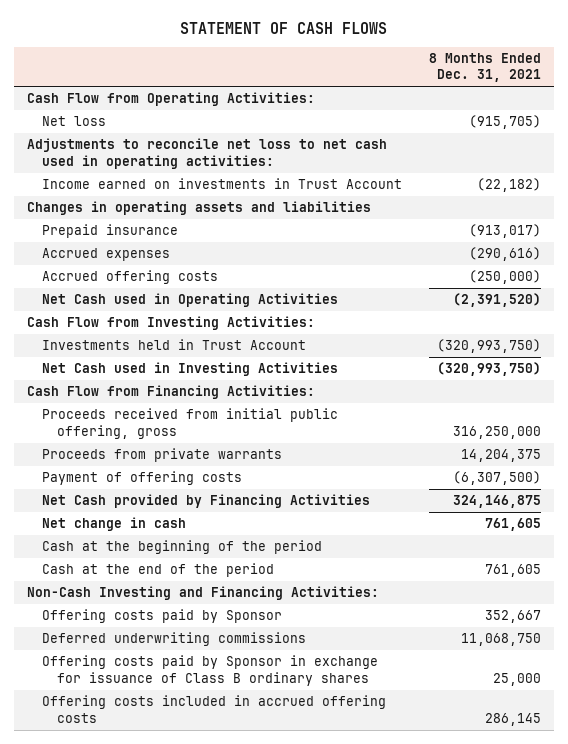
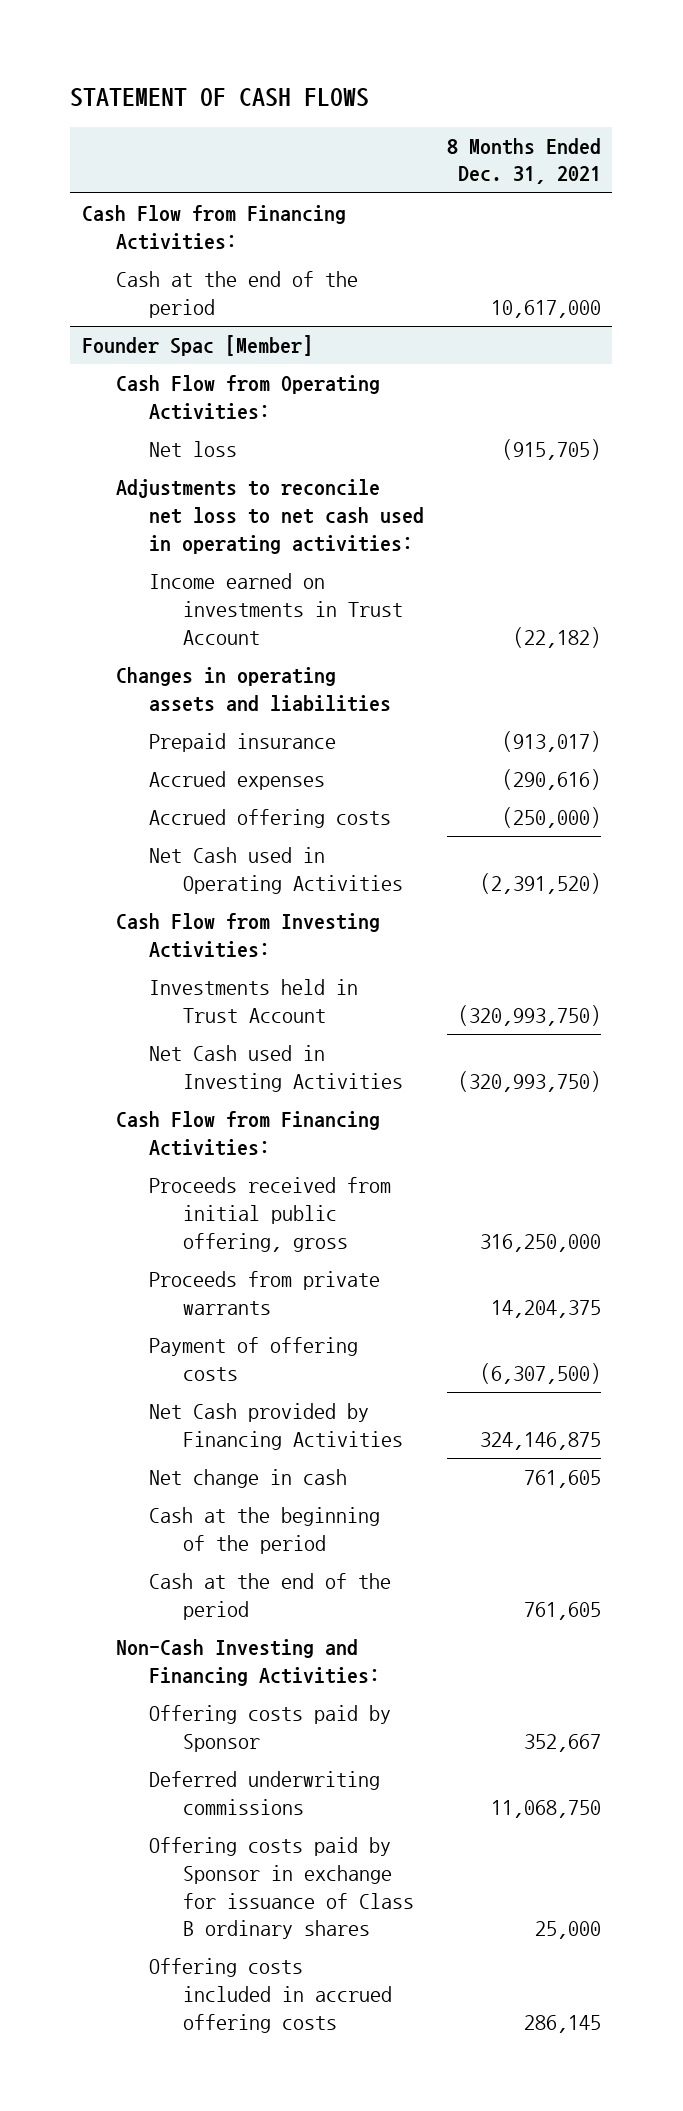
none -> [81,205,346,250] Cash Flow from Financing Activities:
none -> [115,271,358,318] Cash at the end of the period
none -> [81,335,313,357] Founder Spac [Member]

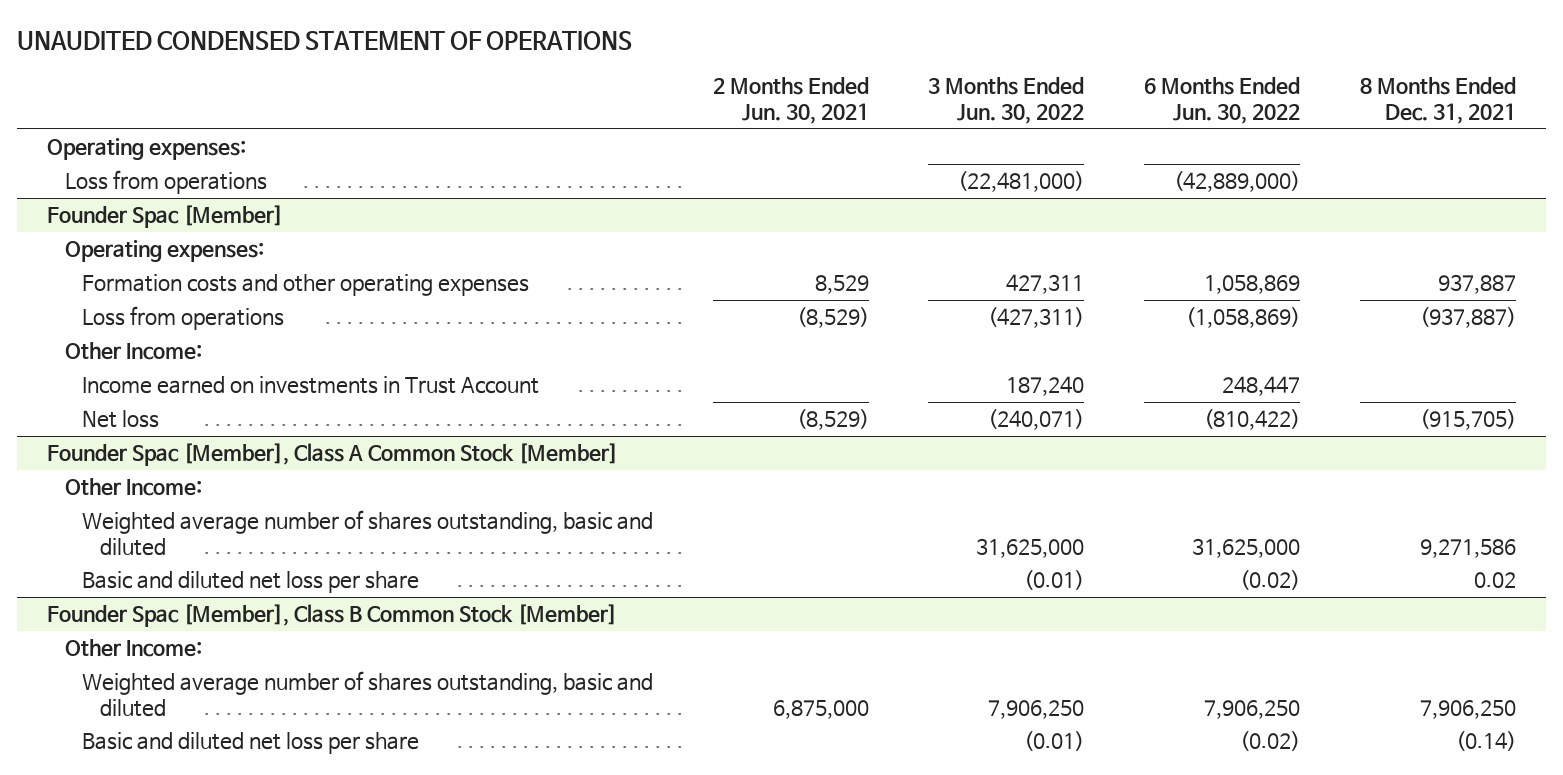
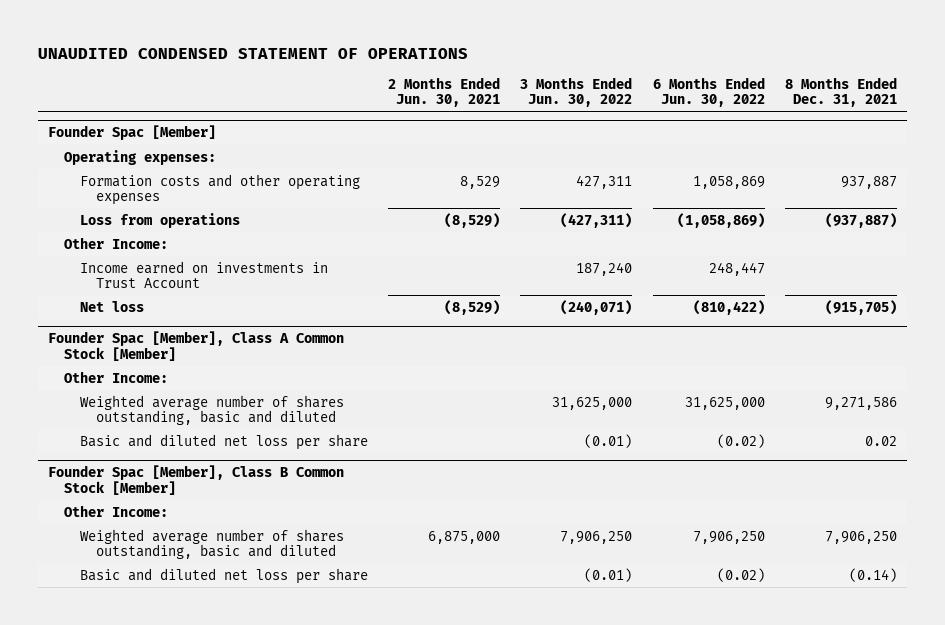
[47,138,247,161] Operating expenses: -> none
[64,170,267,195] Loss from operations -> none

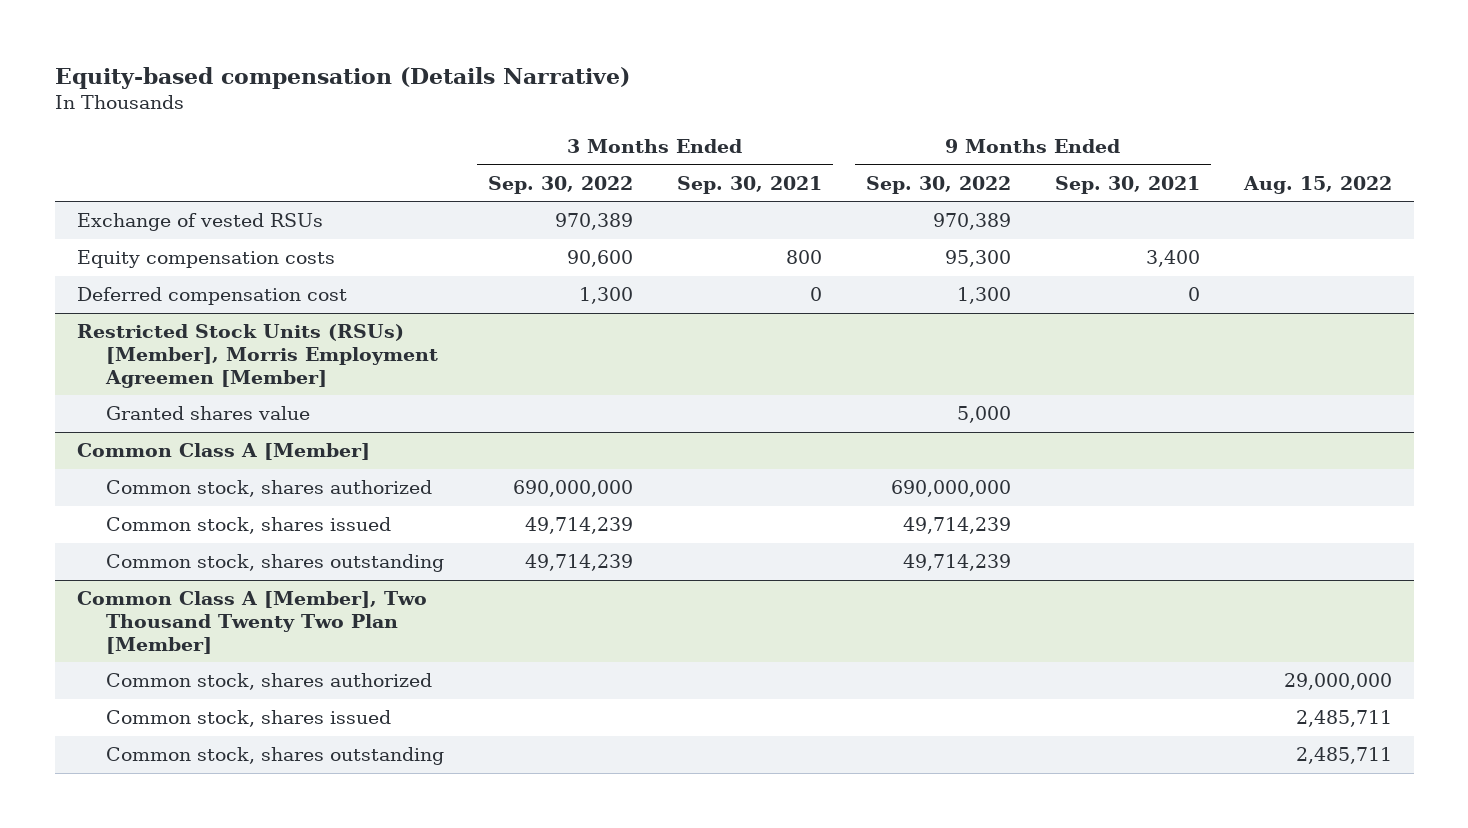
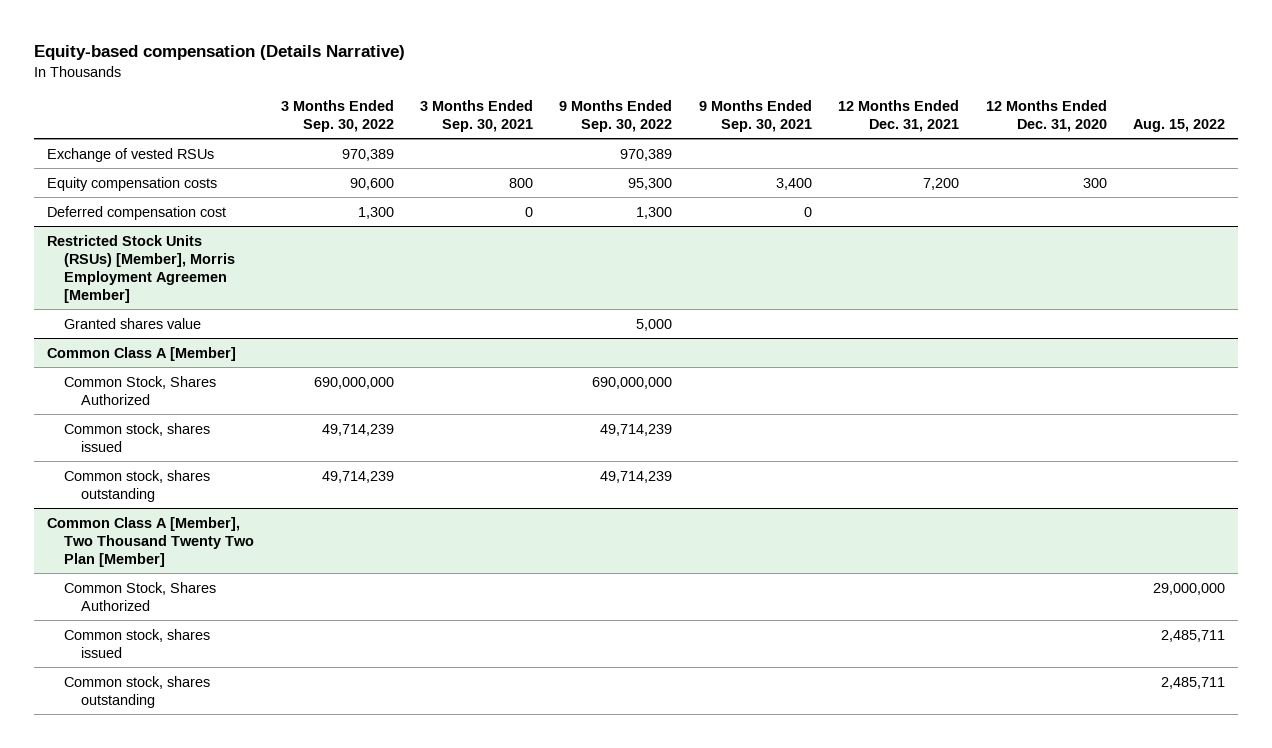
none -> [838,99,960,132] 12 Months Ended Dec. 31, 2021
none -> [985,99,1107,132] 12 Months Ended Dec. 31, 2020
[106,480,433,498] Common stock, shares authorized -> [64,375,217,405] Common Stock, Shares Authorized
[106,673,433,691] Common stock, shares authorized -> [64,581,217,611] Common Stock, Shares Authorized

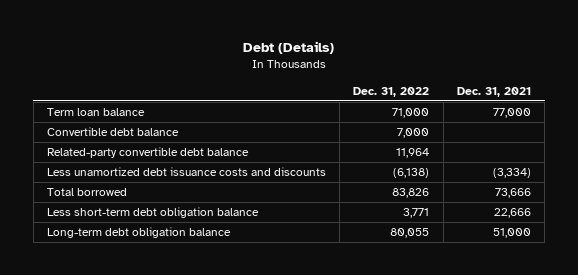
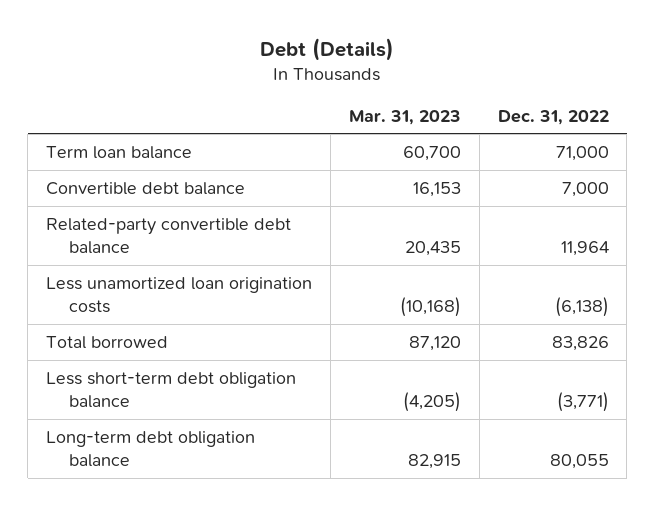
[456,86,531,97] Dec. 31, 2021 -> none
none -> [348,109,461,125] Mar. 31, 2023
[46,167,326,177] Less unamortized debt issuance costs and discounts -> [46,277,313,313] Less unamortized loan origination costs
[403,208,430,219] 3,771 -> [556,391,609,412] (3,771)

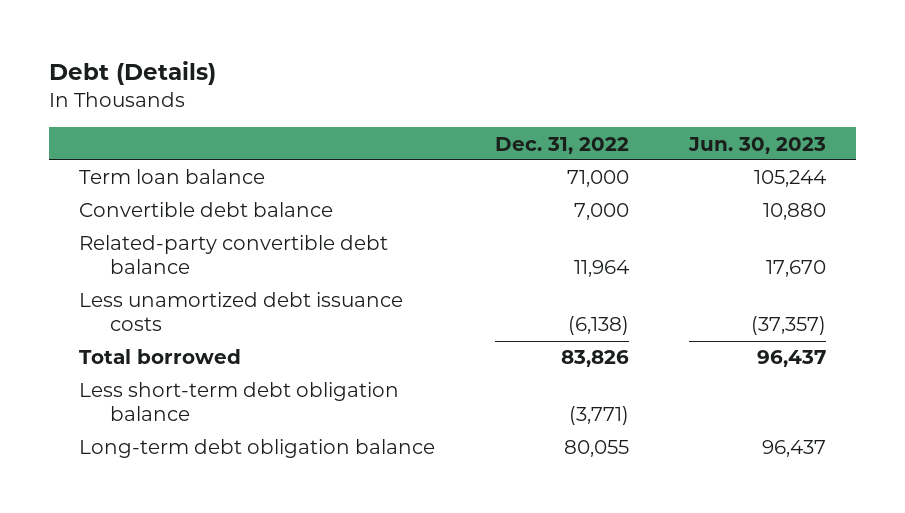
[348,109,461,125] Mar. 31, 2023 -> none
none -> [687,136,826,154] Jun. 30, 2023
[46,277,313,313] Less unamortized loan origination costs -> [79,292,404,332] Less unamortized debt issuance costs

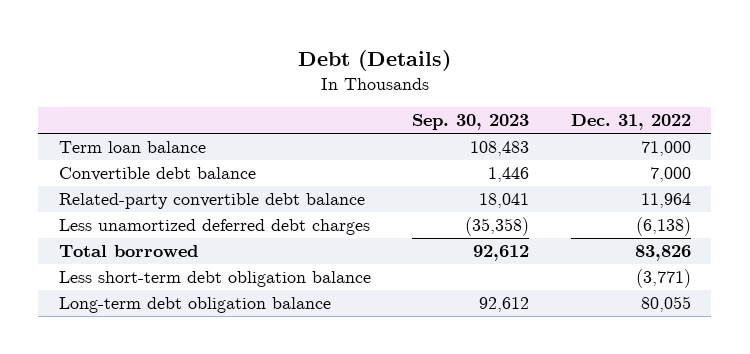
[687,136,826,154] Jun. 30, 2023 -> none
none -> [412,114,530,131] Sep. 30, 2023
[79,292,404,332] Less unamortized debt issuance costs -> [59,218,371,235] Less unamortized deferred debt charges

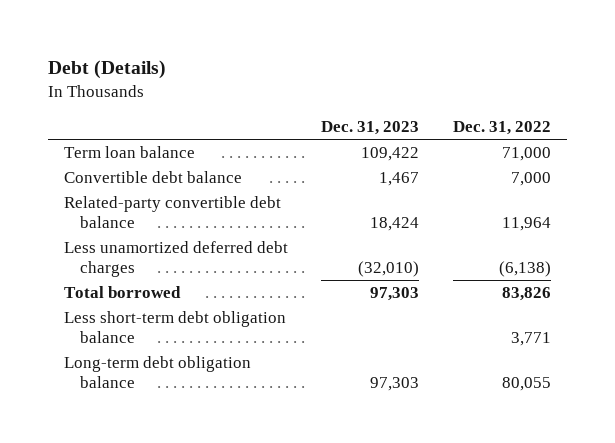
[412,114,530,131] Sep. 30, 2023 -> none
none -> [321,120,420,135] Dec. 31, 2023
[635,268,691,288] (3,771) -> [510,331,551,346] 3,771

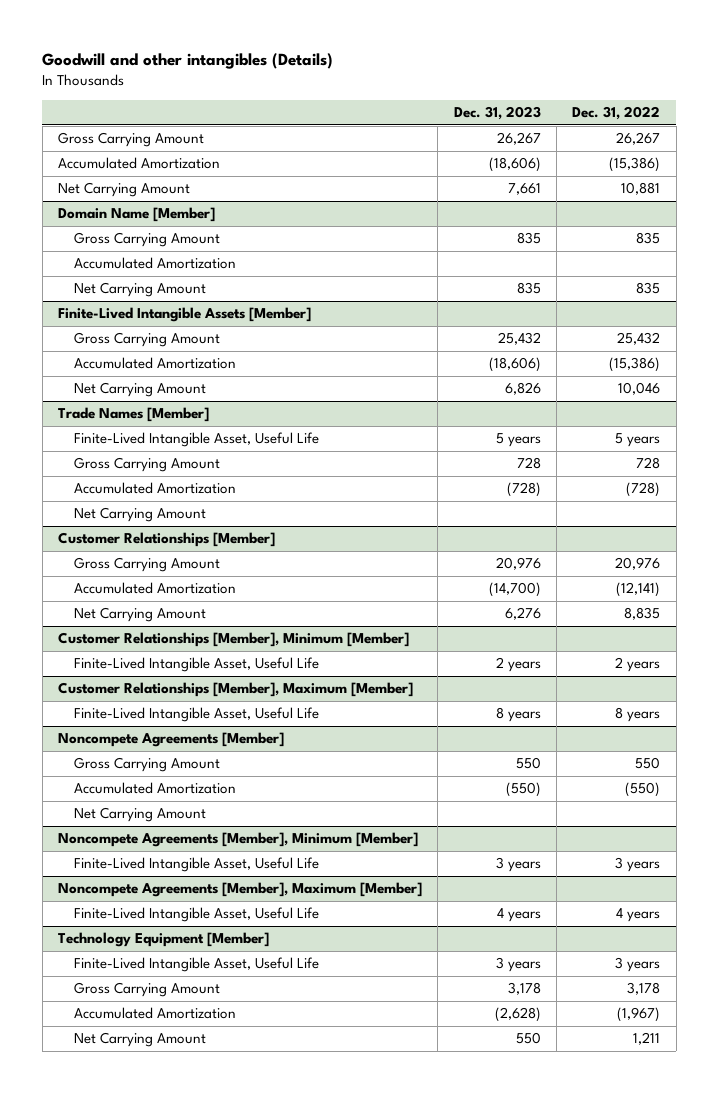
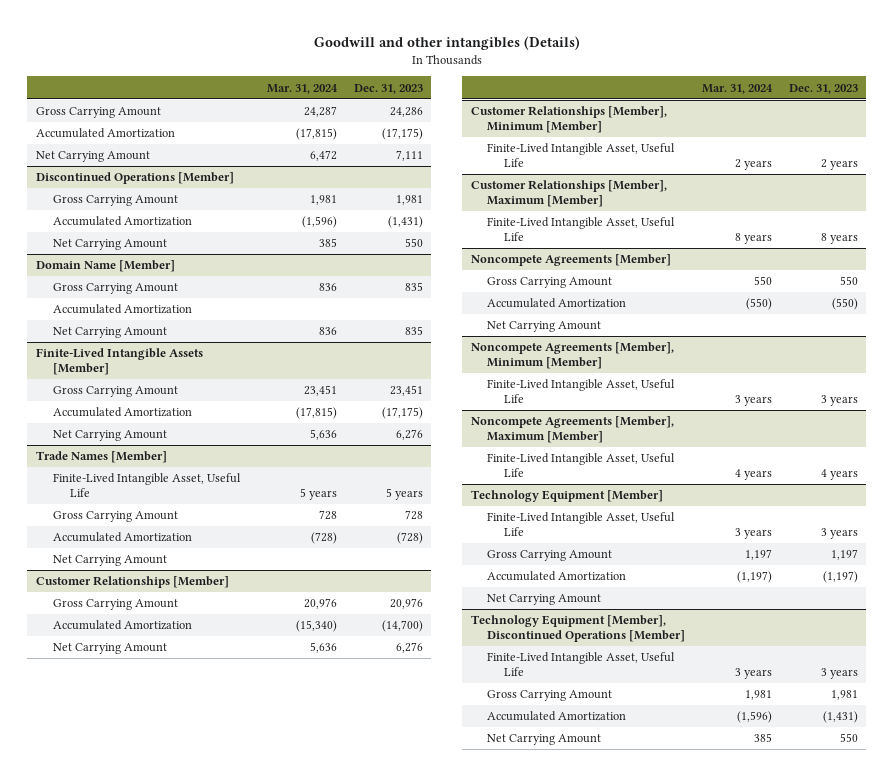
[572,106,661,121] Dec. 31, 2022 -> none
none -> [267,83,339,94] Mar. 31, 2024
[496,132,541,146] 26,267 -> [389,107,423,118] 24,286
[488,157,541,173] (18,606) -> [381,128,423,141] (17,175)
[507,183,541,196] 7,661 -> [395,150,423,162] 7,111
none -> [35,172,234,185] Discontinued Operations [Member]
none -> [52,195,178,207] Gross Carrying Amount
none -> [52,216,192,227] Accumulated Amortization
none -> [52,239,167,251] Net Carrying Amount
[497,332,541,346] 25,432 -> [389,385,423,397] 23,451
[488,357,541,373] (18,606) -> [381,407,423,420] (17,175)
[504,382,541,396] 6,826 -> [395,429,423,441] 6,276
[507,982,541,996] 3,178 -> [830,549,858,561] 1,197
[494,1007,541,1023] (2,628) -> [822,571,858,584] (1,197)
none -> [487,594,602,606] Net Carrying Amount
none -> [470,615,686,643] Technology Equipment [Member], Discontinued Operations [Member]
none -> [487,652,676,677] Finite-Lived Intangible Asset, Useful Life
none -> [487,690,613,702] Gross Carrying Amount
none -> [487,711,627,722] Accumulated Amortization

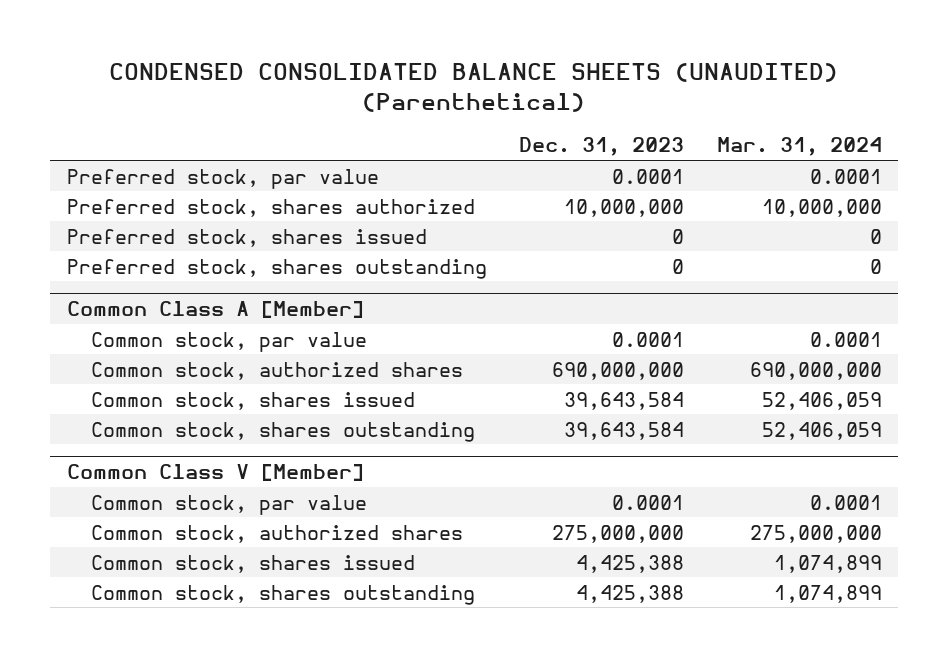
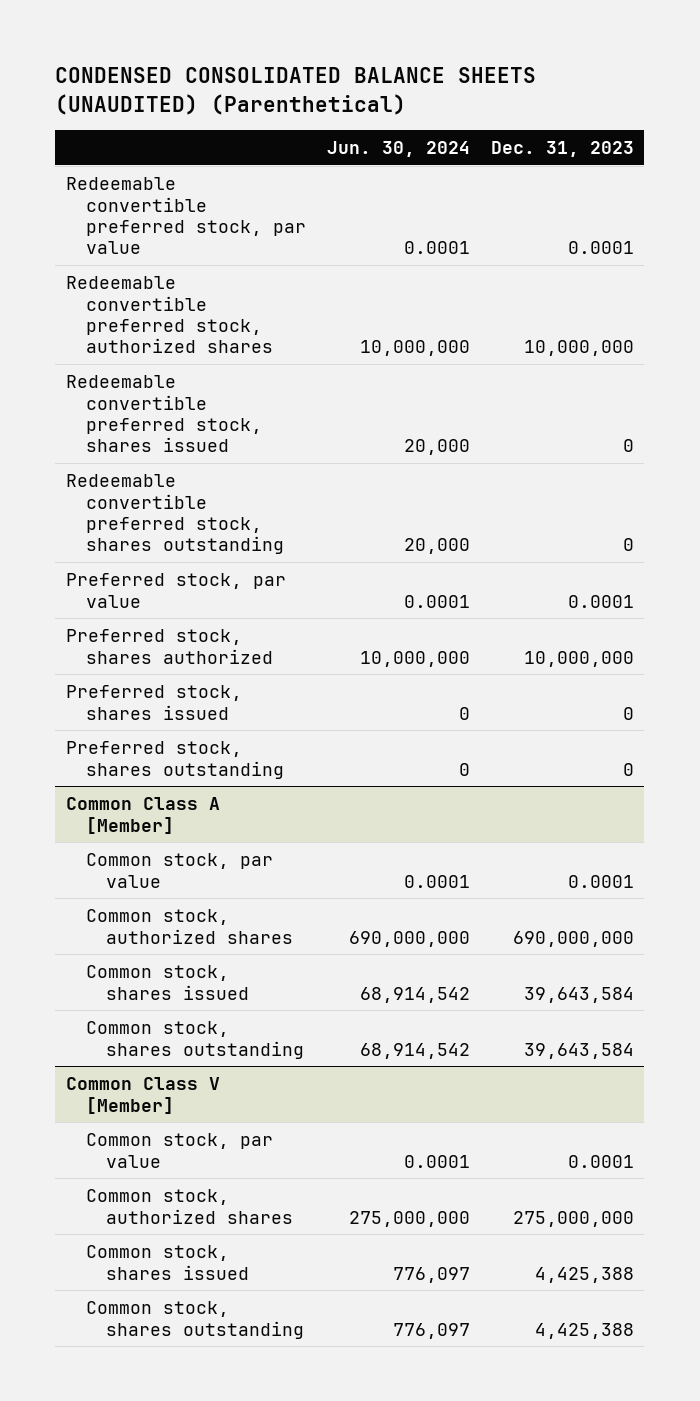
[716,137,882,157] Mar. 31, 2024 -> none
none -> [326,140,470,157] Jun. 30, 2024
none -> [65,177,306,255] Redeemable convertible preferred stock, par value
none -> [65,276,273,354] Redeemable convertible preferred stock, authorized shares
none -> [65,375,262,453] Redeemable convertible preferred stock, shares issued
none -> [65,474,284,555] Redeemable convertible preferred stock, shares outstanding

